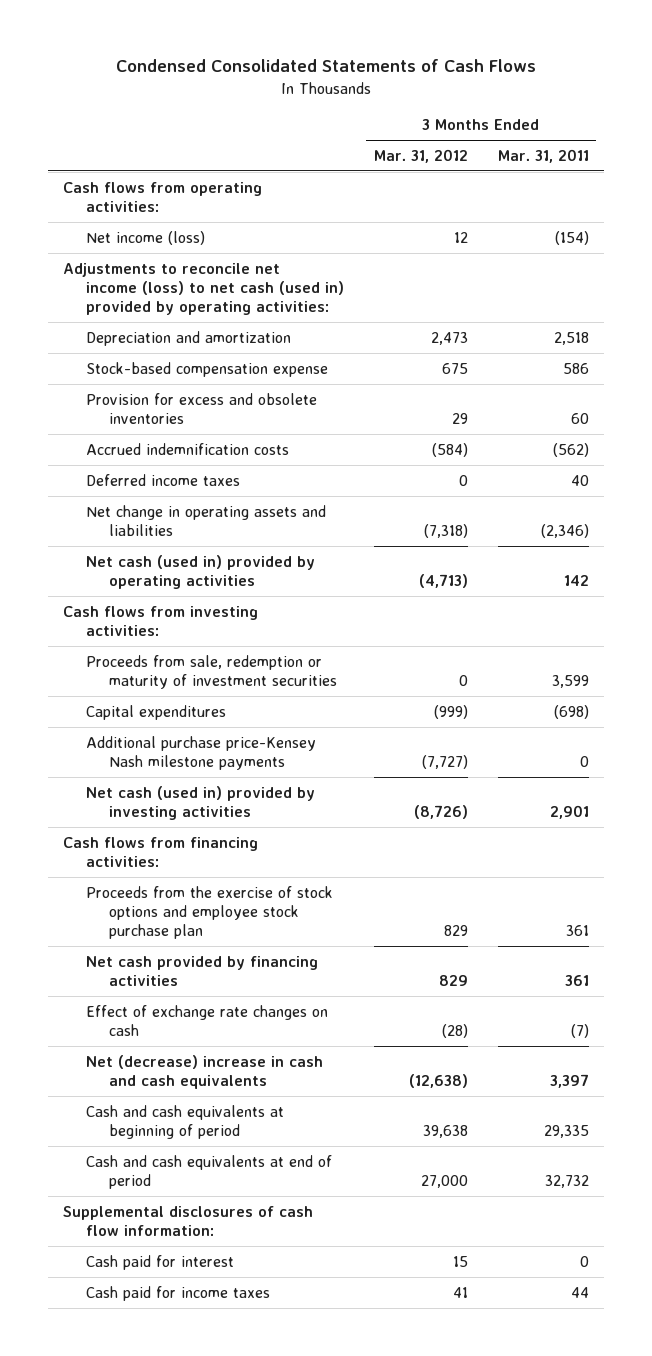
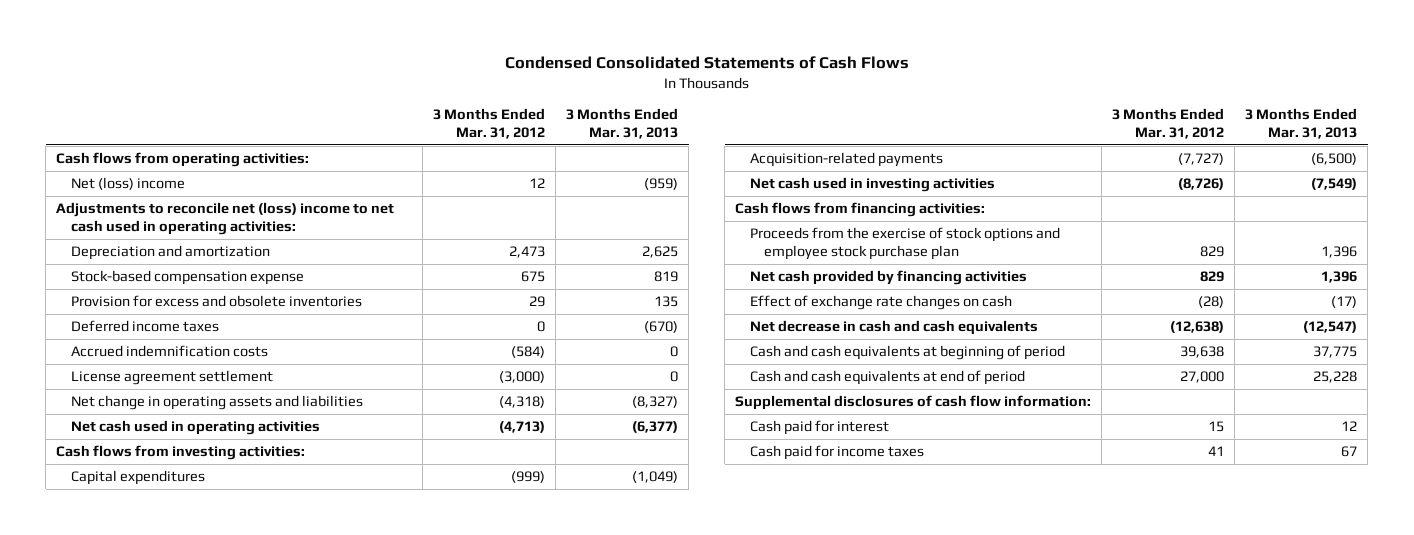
[497,148,589,163] Mar. 31, 2011 -> none
none -> [566,108,679,140] 3 Months Ended Mar. 31, 2013
[85,230,205,245] Net income (loss) -> [70,177,185,191] Net (loss) income
[62,262,344,316] Adjustments to reconcile net income (loss) to net cash (used in) provided by operating activities: -> [56,202,395,236] Adjustments to reconcile net (loss) income to net cash used in operating activities:
[85,442,289,455] Accrued indemnification costs -> [70,345,268,358] Accrued indemnification costs
none -> [70,370,273,386] License agreement settlement
[423,523,468,538] (7,318) -> [499,396,546,409] (4,318)
[85,554,315,589] Net cash (used in) provided by operating activities -> [70,420,320,436] Net cash used in operating activities
[85,654,337,689] Proceeds from sale, redemption or maturity of investment securities -> none
[85,735,316,770] Additional purchase price-Kensey Nash milestone payments -> [749,152,943,168] Acquisition-related payments
[85,785,315,820] Net cash (used in) provided by investing activities -> [749,177,995,193] Net cash used in investing activities
[85,1054,323,1089] Net (decrease) increase in cash and cash equivalents -> [749,320,1038,336] Net decrease in cash and cash equivalents

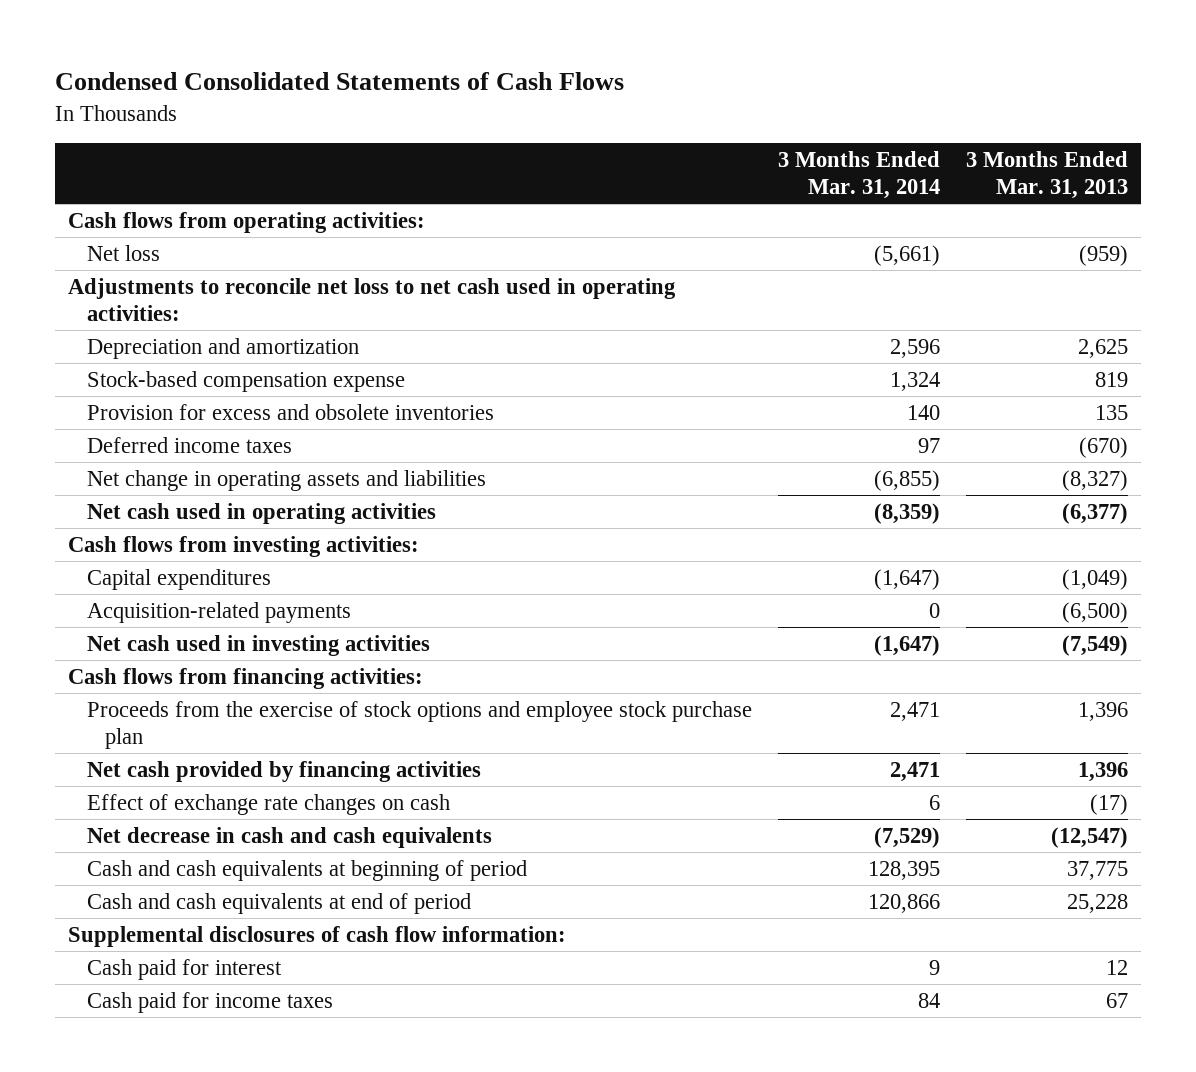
[433,108,546,140] 3 Months Ended Mar. 31, 2012 -> none
none -> [777,150,940,199] 3 Months Ended Mar. 31, 2014
[70,177,185,191] Net (loss) income -> [86,244,160,261] Net loss
[56,202,395,236] Adjustments to reconcile net (loss) income to net cash used in operating activities: -> [68,277,677,321] Adjustments to reconcile net loss to net cash used in operating activities:
[70,345,268,358] Accrued indemnification costs -> none
[70,370,273,386] License agreement settlement -> none

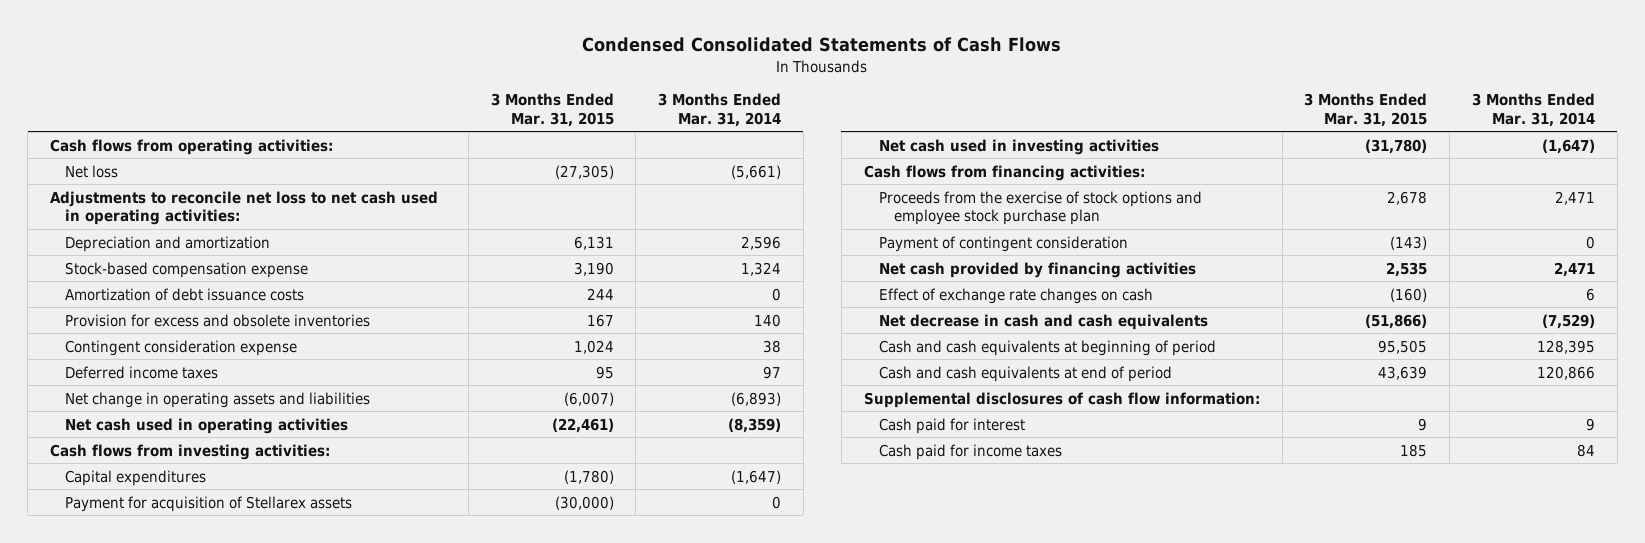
[965,150,1128,199] 3 Months Ended Mar. 31, 2013 -> none
none -> [490,93,614,127] 3 Months Ended Mar. 31, 2015
none -> [65,287,305,301] Amortization of debt issuance costs
none -> [65,339,298,356] Contingent consideration expense
[873,469,940,491] (6,855) -> [731,391,782,406] (6,893)
[86,601,351,623] Acquisition-related payments -> [65,495,353,512] Payment for acquisition of Stellarex assets
none -> [878,235,1128,252] Payment of contingent consideration

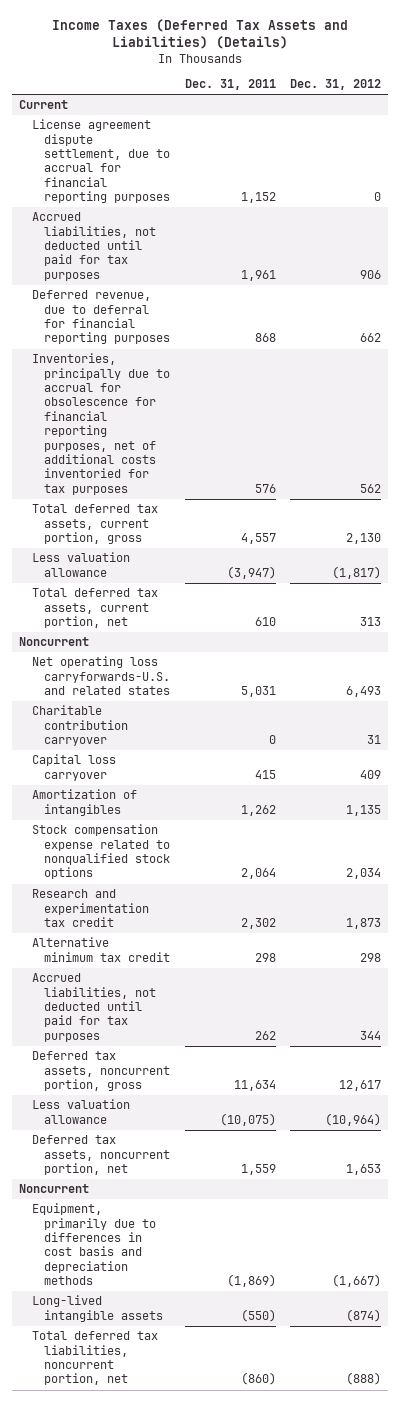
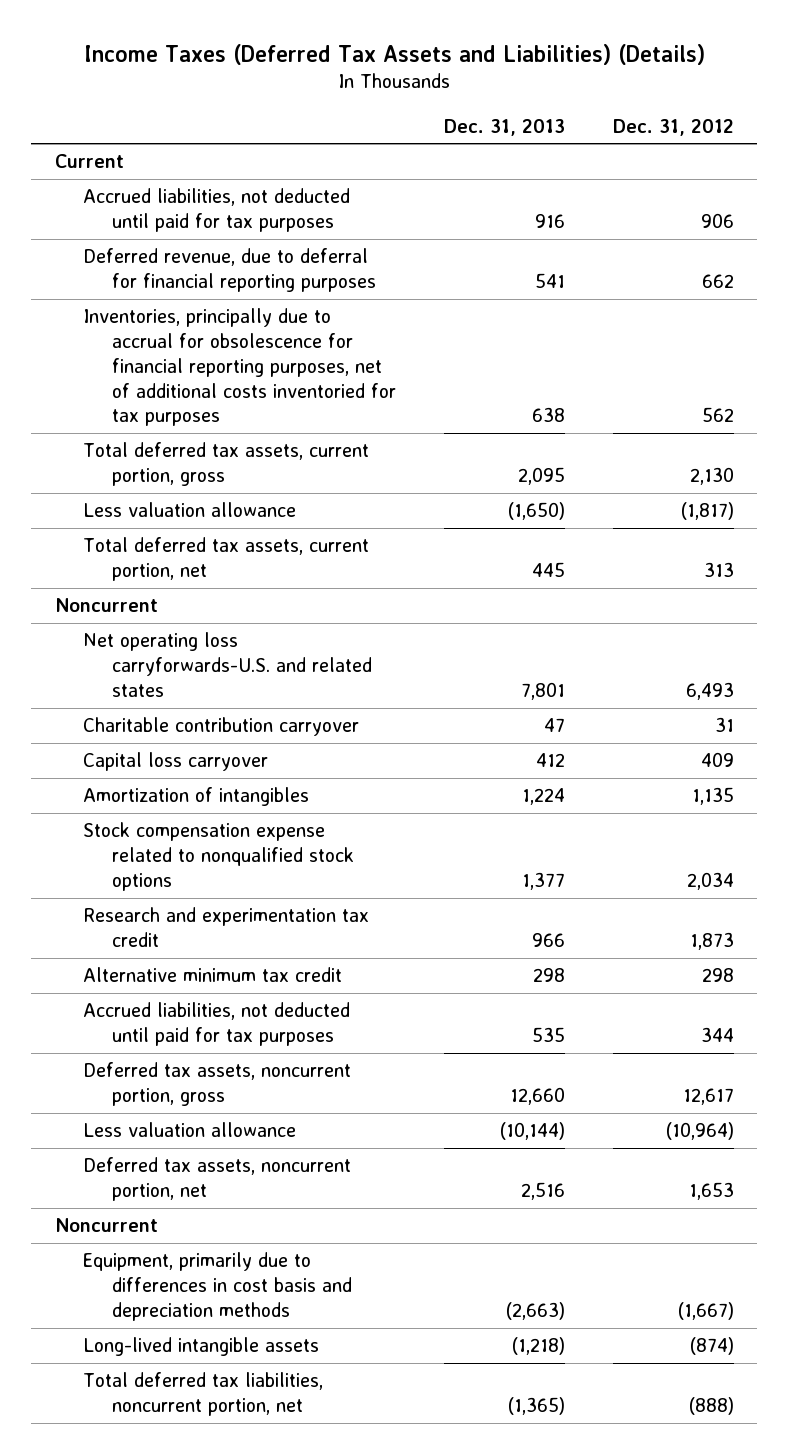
[184,79,276,91] Dec. 31, 2011 -> none
none -> [443,118,565,136] Dec. 31, 2013
[31,119,171,204] License agreement dispute settlement, due to accrual for financial reporting purposes -> none

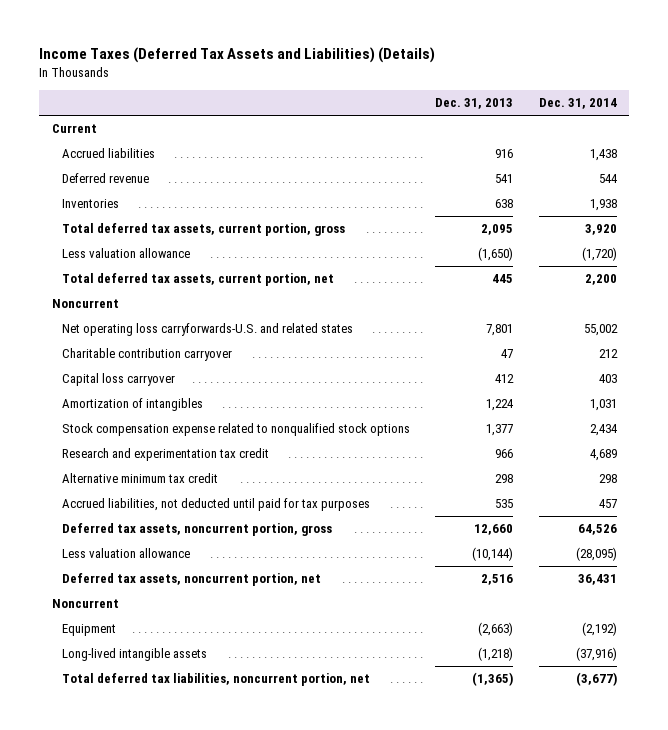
[612,118,734,136] Dec. 31, 2012 -> none
none -> [538,98,617,110] Dec. 31, 2014
[83,188,351,233] Accrued liabilities, not deducted until paid for tax purposes -> [62,148,156,159] Accrued liabilities
[83,248,377,293] Deferred revenue, due to deferral for financial reporting purposes -> [62,173,150,184] Deferred revenue
[83,308,397,427] Inventories, principally due to accrual for obsolescence for financial reporting purposes, net of additional costs inventoried for tax purposes -> [62,199,120,209] Inventories
[83,1252,353,1321] Equipment, primarily due to differences in cost basis and depreciation methods -> [62,624,117,637] Equipment

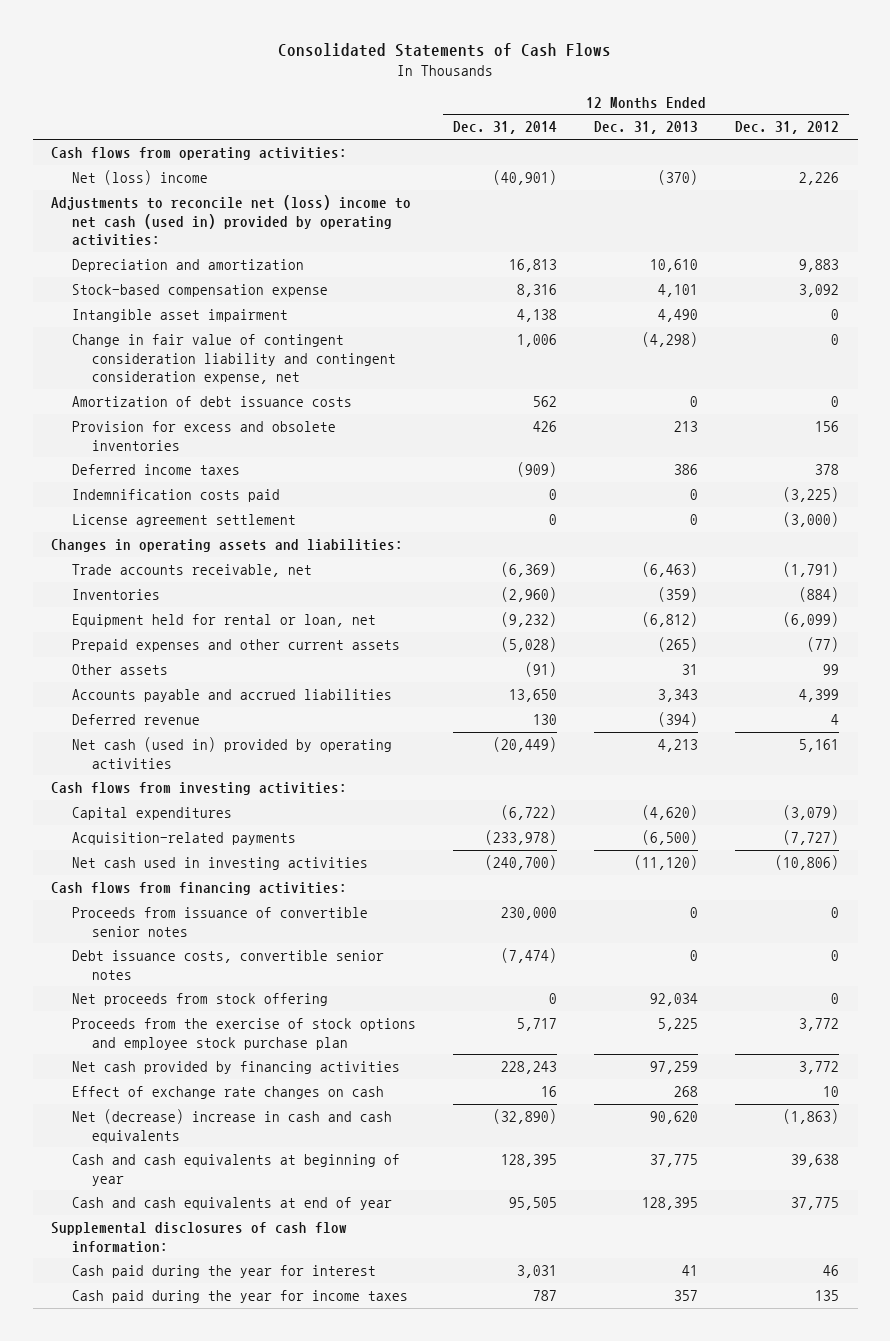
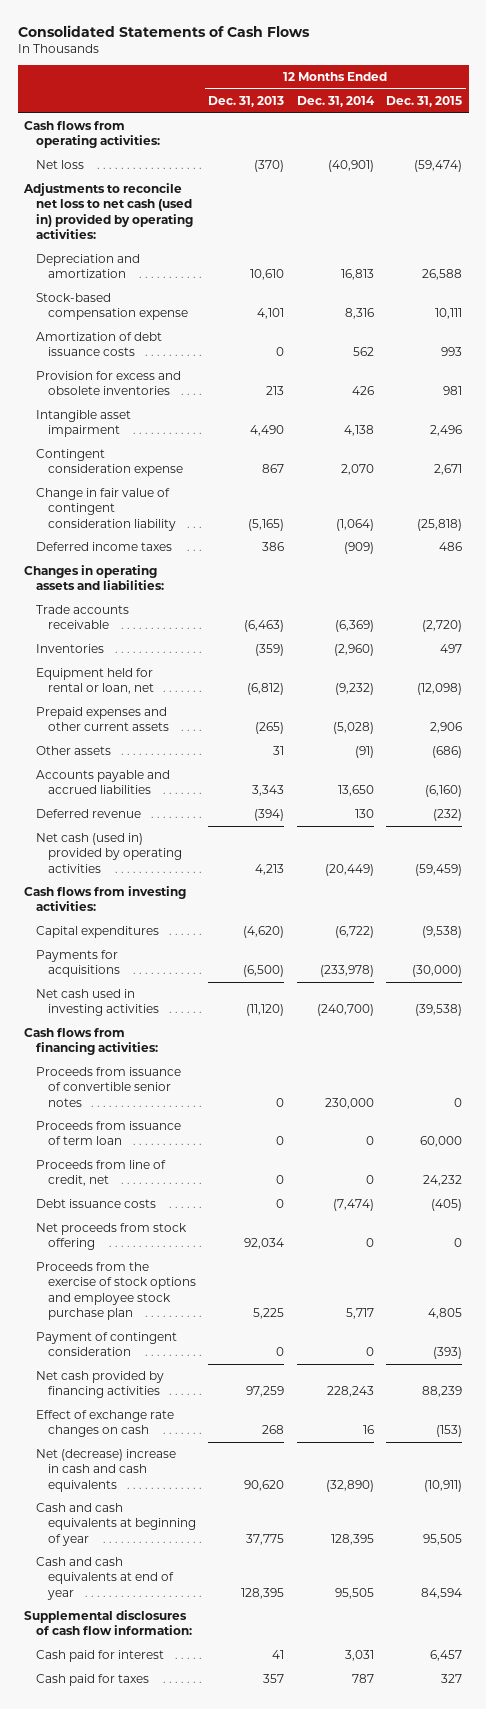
[735,121,840,135] Dec. 31, 2012 -> none
none -> [386,96,463,108] Dec. 31, 2015
[71,170,208,186] Net (loss) income -> [36,160,85,170] Net loss
[51,195,412,246] Adjustments to reconcile net (loss) income to net cash (used in) provided by operating activities: -> [23,183,194,240] Adjustments to reconcile net loss to net cash (used in) provided by operating activities:
[71,334,396,384] Change in fair value of contingent consideration liability and contingent consideration expense, net -> none
[71,309,288,323] Intangible asset impairment -> [36,410,132,438] Intangible asset impairment
none -> [36,449,183,477] Contingent consideration expense
none -> [36,488,176,531] Change in fair value of contingent consideration liability
[71,489,280,503] Indemnification costs paid -> none
[71,514,296,528] License agreement settlement -> none
[71,564,312,578] Trade accounts receivable, net -> [36,605,130,630] Trade accounts receivable
[71,832,296,846] Acquisition-related payments -> [36,950,120,978] Payments for acquisitions
none -> [36,1121,182,1146] Proceeds from issuance of term loan
none -> [36,1160,167,1187] Proceeds from line of credit, net
[71,950,384,980] Debt issuance costs, convertible senior notes -> [36,1199,157,1209] Debt issuance costs
none -> [36,1332,178,1357] Payment of contingent consideration
[71,1265,376,1279] Cash paid during the year for interest -> [36,1650,165,1663] Cash paid for interest
[71,1290,408,1304] Cash paid during the year for income taxes -> [36,1674,150,1687] Cash paid for taxes

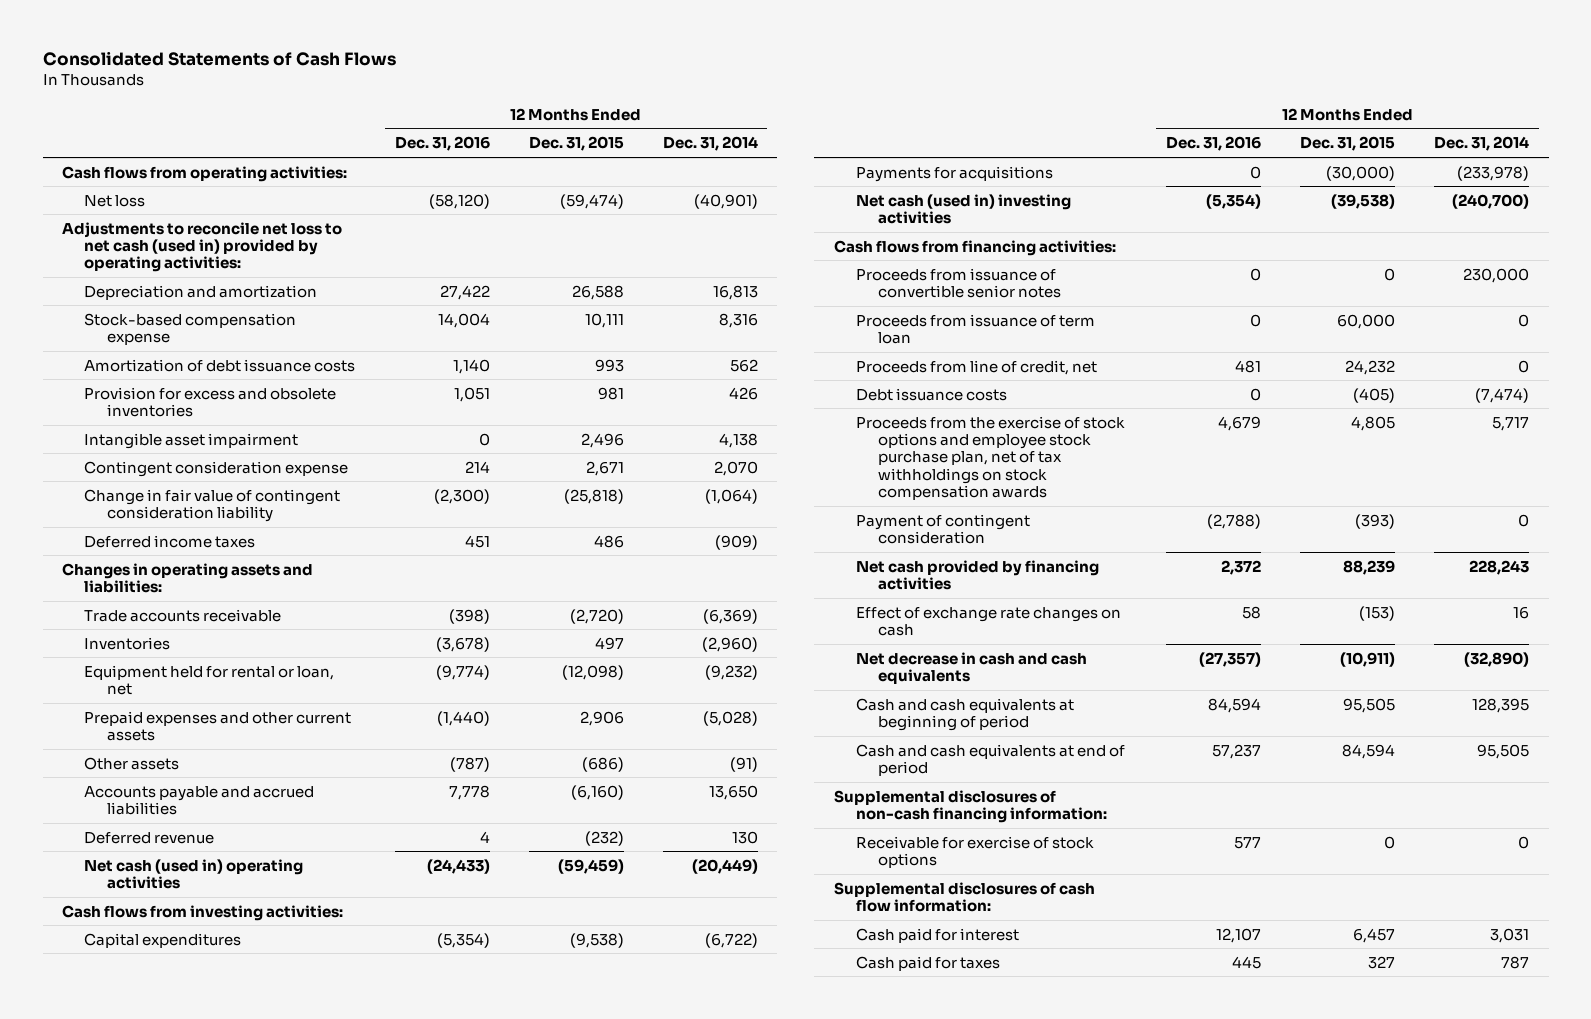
[208,96,285,108] Dec. 31, 2013 -> none
none -> [394,136,490,152] Dec. 31, 2016
[36,833,182,873] Net cash (used in) provided by operating activities -> [84,858,304,890] Net cash (used in) operating activities
[36,989,159,1017] Net cash used in investing activities -> [856,193,1072,225] Net cash (used in) investing activities
[36,1223,188,1251] Net proceeds from stock offering -> none
[36,1262,196,1321] Proceeds from the exercise of stock options and employee stock purchase plan -> [856,415,1126,501] Proceeds from the exercise of stock options and employee stock purchase plan, net of tax withholdings on stock compensation awards
[36,1449,177,1492] Net (decrease) increase in cash and cash equivalents -> [856,651,1088,685] Net decrease in cash and cash equivalents
[36,1503,196,1546] Cash and cash equivalents at beginning of year -> [856,697,1075,732] Cash and cash equivalents at beginning of period
[36,1557,174,1600] Cash and cash equivalents at end of year -> [856,743,1126,777] Cash and cash equivalents at end of period
none -> [833,789,1108,824] Supplemental disclosures of non-cash financing information:
none -> [856,835,1095,869] Receivable for exercise of stock options

